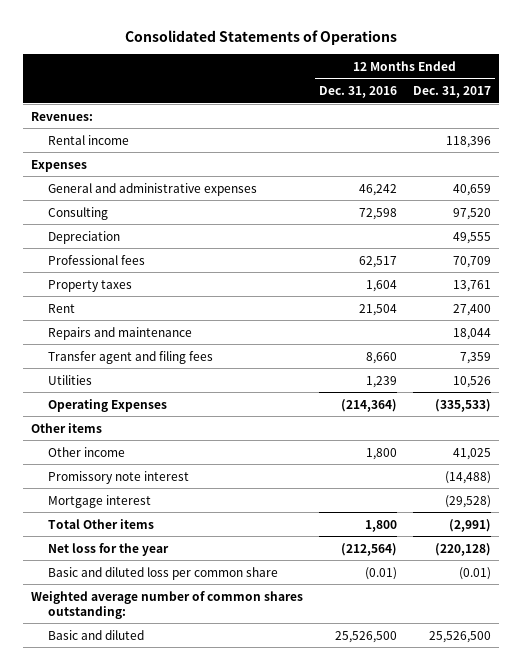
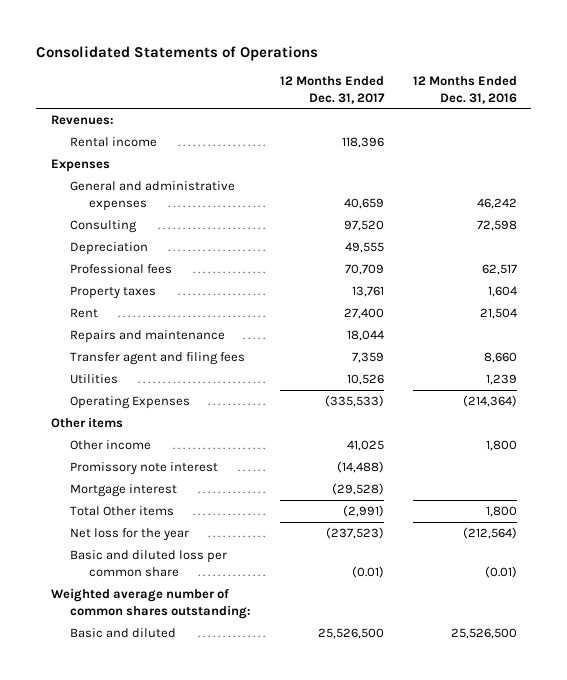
[435,542,492,556] (220,128) -> [325,527,384,540] (237,523)

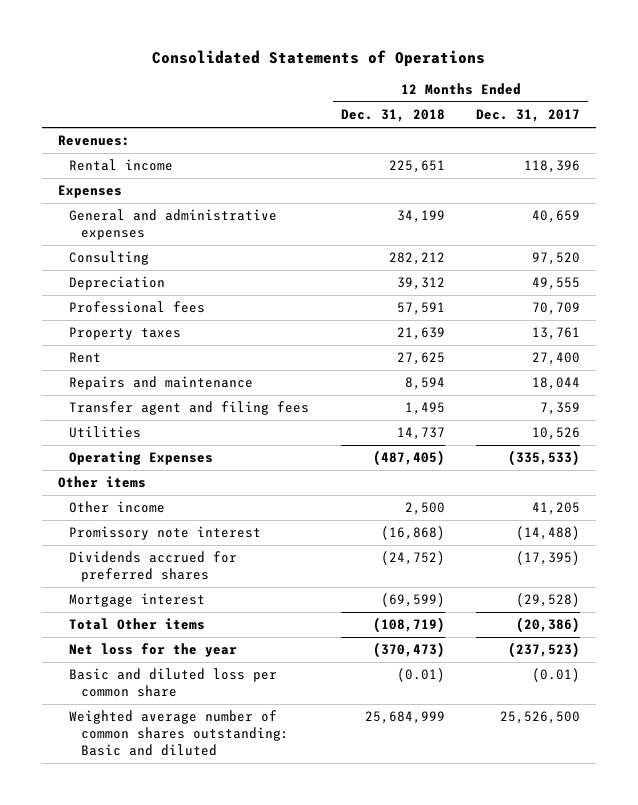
[412,75,517,104] 12 Months Ended Dec. 31, 2016 -> none
none -> [340,109,445,123] Dec. 31, 2018
[346,440,384,452] 41,025 -> [532,502,581,516] 41,205
none -> [69,551,238,583] Dividends accrued for preferred shares
[342,505,384,518] (2,991) -> [516,617,581,634] (20,386)
[50,588,251,619] Weighted average number of common shares outstanding: -> none
[69,628,176,639] Basic and diluted -> [69,710,290,757] Weighted average number of common shares outstanding: Basic and diluted

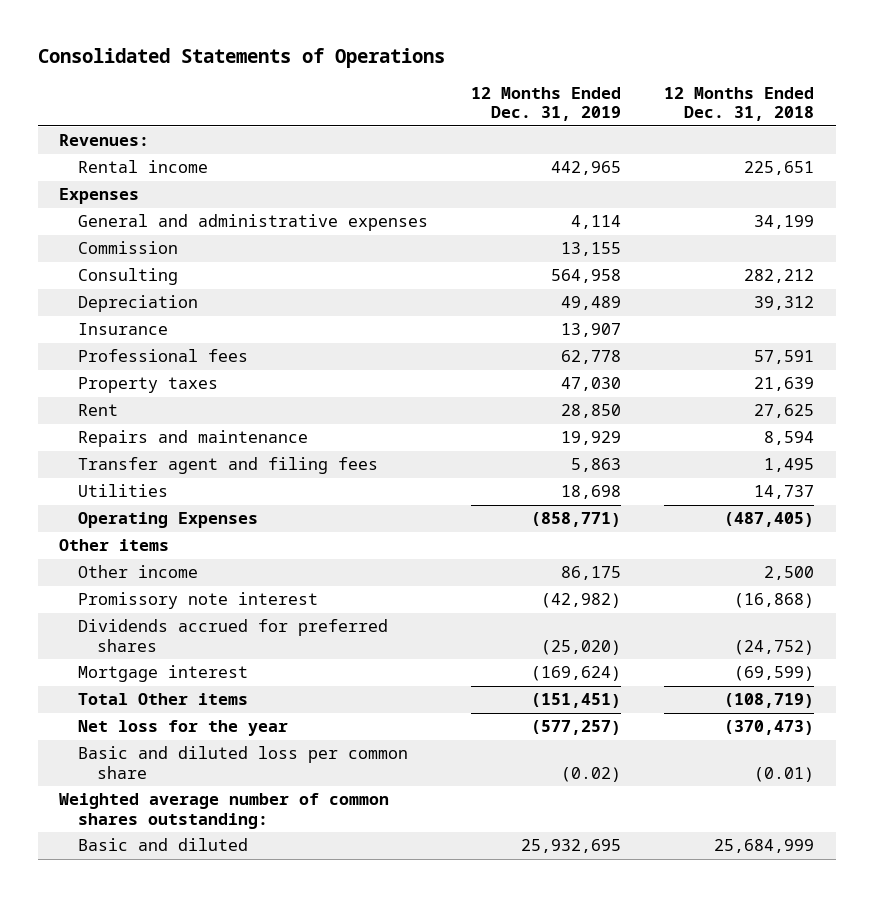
[476,109,581,123] Dec. 31, 2017 -> none
none -> [471,87,622,122] 12 Months Ended Dec. 31, 2019
none -> [78,241,179,255] Commission
none -> [78,323,169,336] Insurance
none -> [59,793,390,829] Weighted average number of common shares outstanding:
[69,710,290,757] Weighted average number of common shares outstanding: Basic and diluted -> [78,838,249,852] Basic and diluted

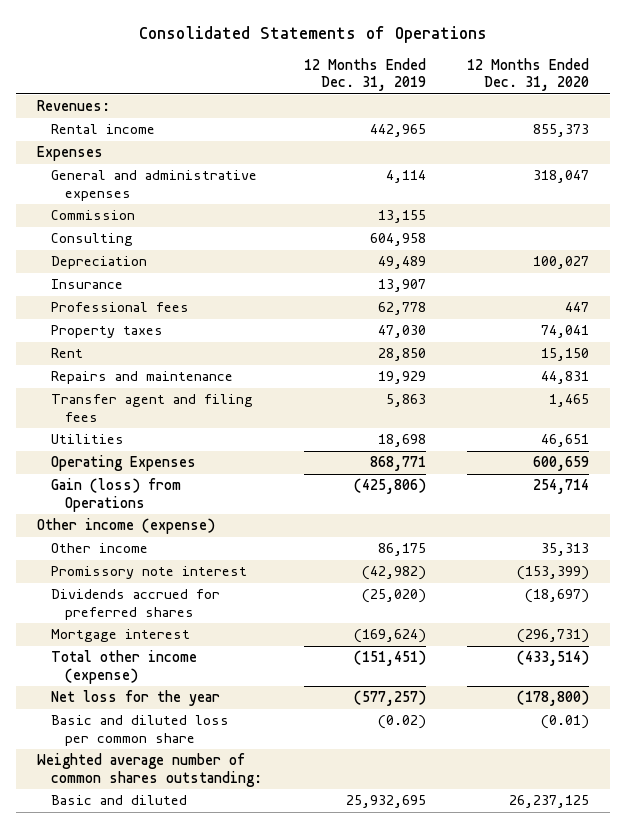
[664,87,815,122] 12 Months Ended Dec. 31, 2018 -> none
none -> [467,58,590,92] 12 Months Ended Dec. 31, 2020
[551,269,622,284] 564,958 -> [369,233,426,247] 604,958
[59,539,170,552] Other items -> none
[531,512,622,528] (858,771) -> [369,456,426,472] 868,771
none -> [51,478,182,512] Gain (loss) from Operations
none -> [37,518,216,535] Other income (expense)
[78,693,249,706] Total Other items -> [51,650,198,684] Total other income (expense)

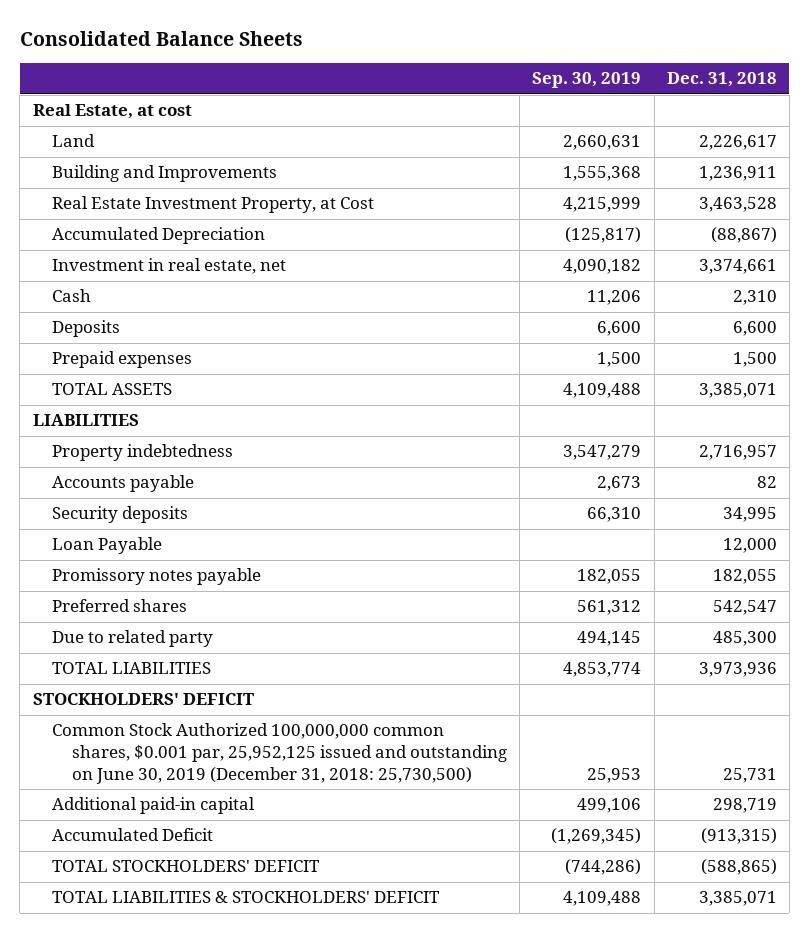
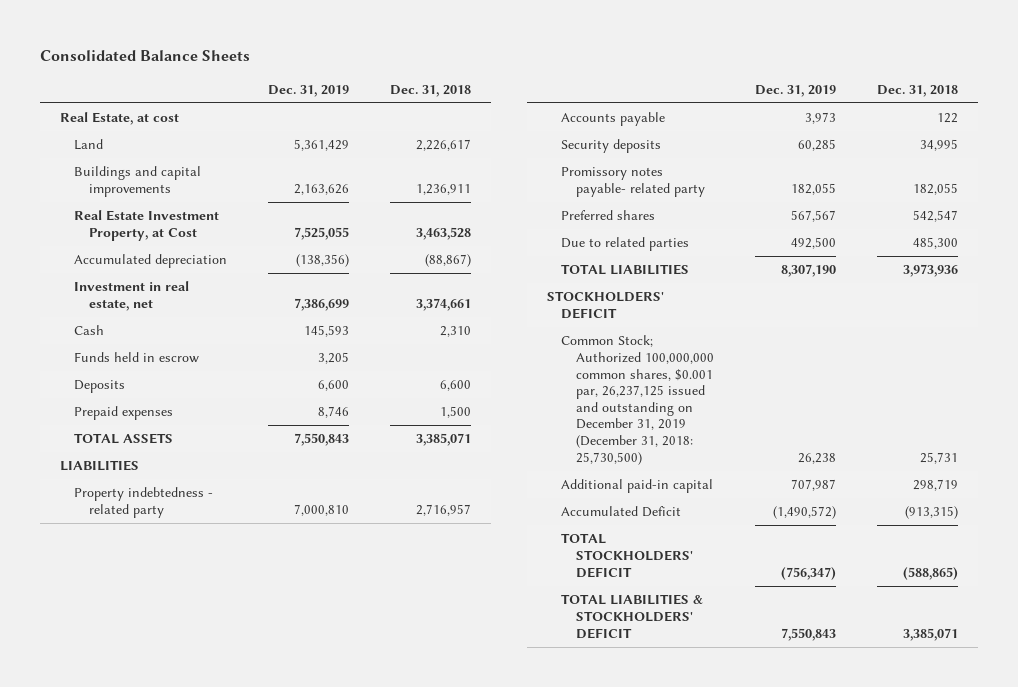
[532,72,642,89] Sep. 30, 2019 -> none
none -> [268,84,350,97] Dec. 31, 2019
[52,165,278,183] Building and Improvements -> [74,166,202,197] Buildings and capital improvements
[52,227,266,245] Accumulated Depreciation -> [74,254,228,269] Accumulated depreciation
none -> [74,352,200,364] Funds held in escrow
[52,444,234,462] Property indebtedness -> [74,487,214,518] Property indebtedness - related party
[756,476,777,489] 82 -> [937,113,959,124] 122
[52,537,163,555] Loan Payable -> none
[52,568,262,586] Promissory notes payable -> [561,167,705,197] Promissory notes payable- related party
[52,630,214,648] Due to related party -> [561,237,690,252] Due to related parties
[52,723,507,785] Common Stock Authorized 100,000,000 common shares, $0.001 par, 25,952,125 issued and outstanding on June 30, 2019 (December 31, 2018: 25,730,500) -> [561,335,714,465] Common Stock; Authorized 100,000,000 common shares, $0.001 par, 26,237,125 issued and outstanding on December 31, 2019 (December 31, 2018: 25,730,500)

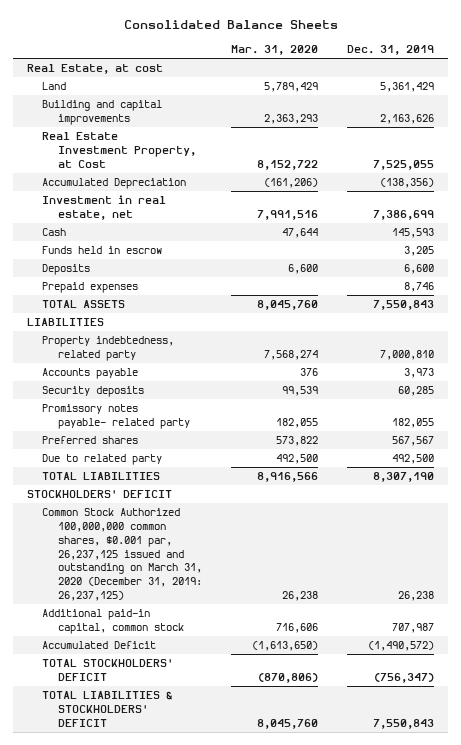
[389,84,471,97] Dec. 31, 2018 -> none
none -> [230,45,318,56] Mar. 31, 2020
[74,166,202,197] Buildings and capital improvements -> [42,100,163,126] Building and capital improvements
[74,254,228,269] Accumulated depreciation -> [42,178,187,190] Accumulated Depreciation
[74,487,214,518] Property indebtedness - related party -> [42,336,175,362] Property indebtedness, related party
[561,237,690,252] Due to related parties -> [42,454,163,466] Due to related party
[561,335,714,465] Common Stock; Authorized 100,000,000 common shares, $0.001 par, 26,237,125 issued and outstanding on December 31, 2019 (December 31, 2018: 25,730,500) -> [42,508,202,602] Common Stock Authorized 100,000,000 common shares, $0.001 par, 26,237,125 issued and outstanding on March 31, 2020 (December 31, 2019: 26,237,125)
[561,479,714,494] Additional paid-in capital -> [42,609,184,635] Additional paid-in capital, common stock

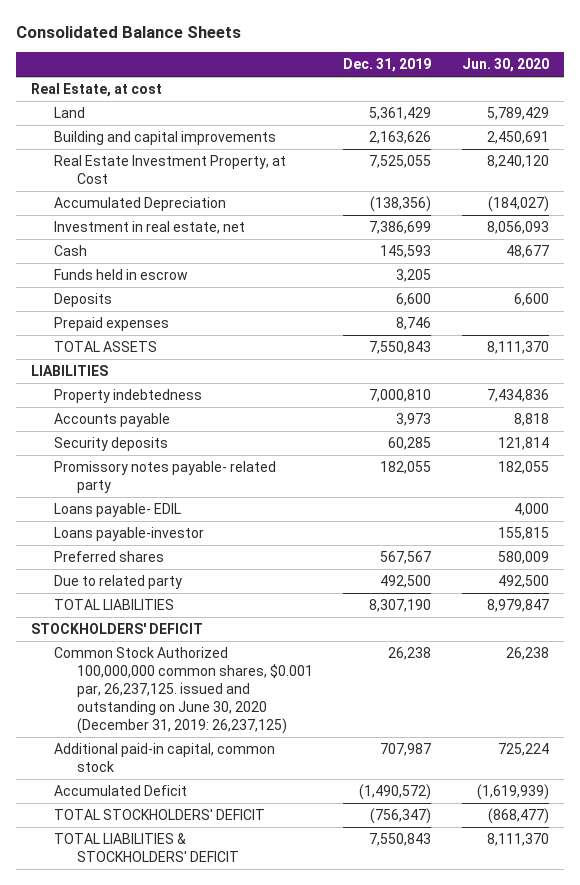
[230,45,318,56] Mar. 31, 2020 -> none
none -> [462,58,550,73] Jun. 30, 2020
[42,336,175,362] Property indebtedness, related party -> [54,388,203,403] Property indebtedness
none -> [54,502,182,517] Loans payable- EDIL
none -> [54,526,205,541] Loans payable-investor
[42,508,202,602] Common Stock Authorized 100,000,000 common shares, $0.001 par, 26,237,125 issued and outstanding on March 31, 2020 (December 31, 2019: 26,237,125) -> [54,646,313,735] Common Stock Authorized 100,000,000 common shares, $0.001 par, 26,237,125. issued and outstanding on June 30, 2020 (December 31, 2019: 26,237,125)

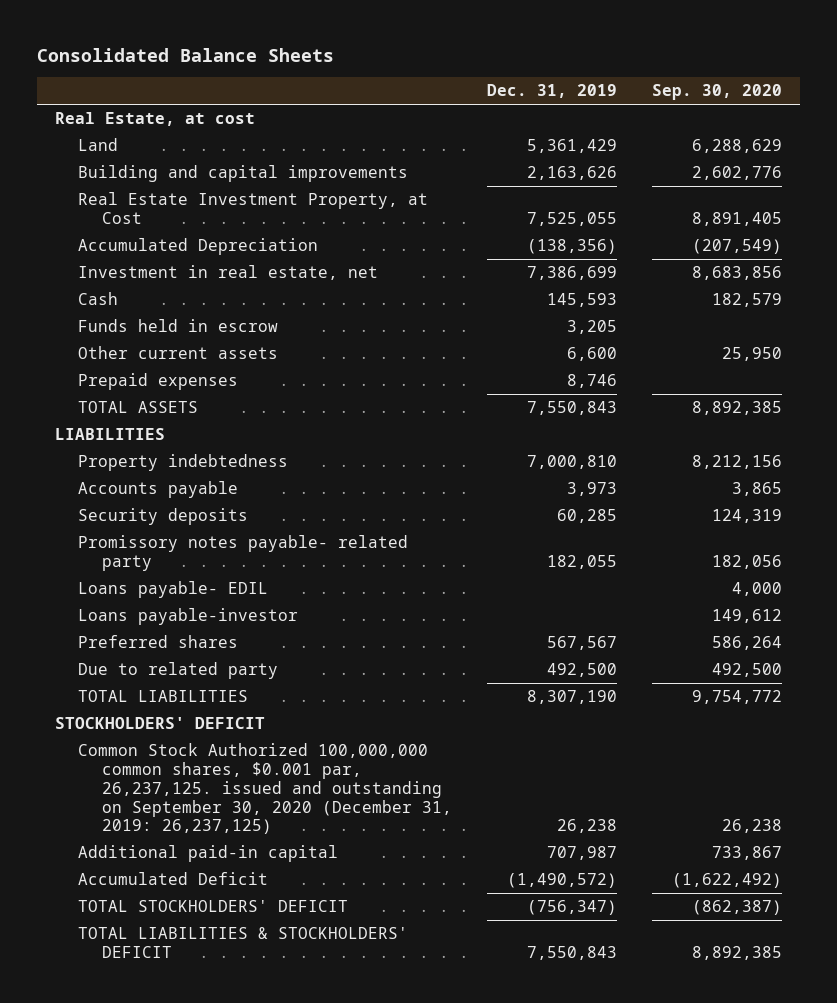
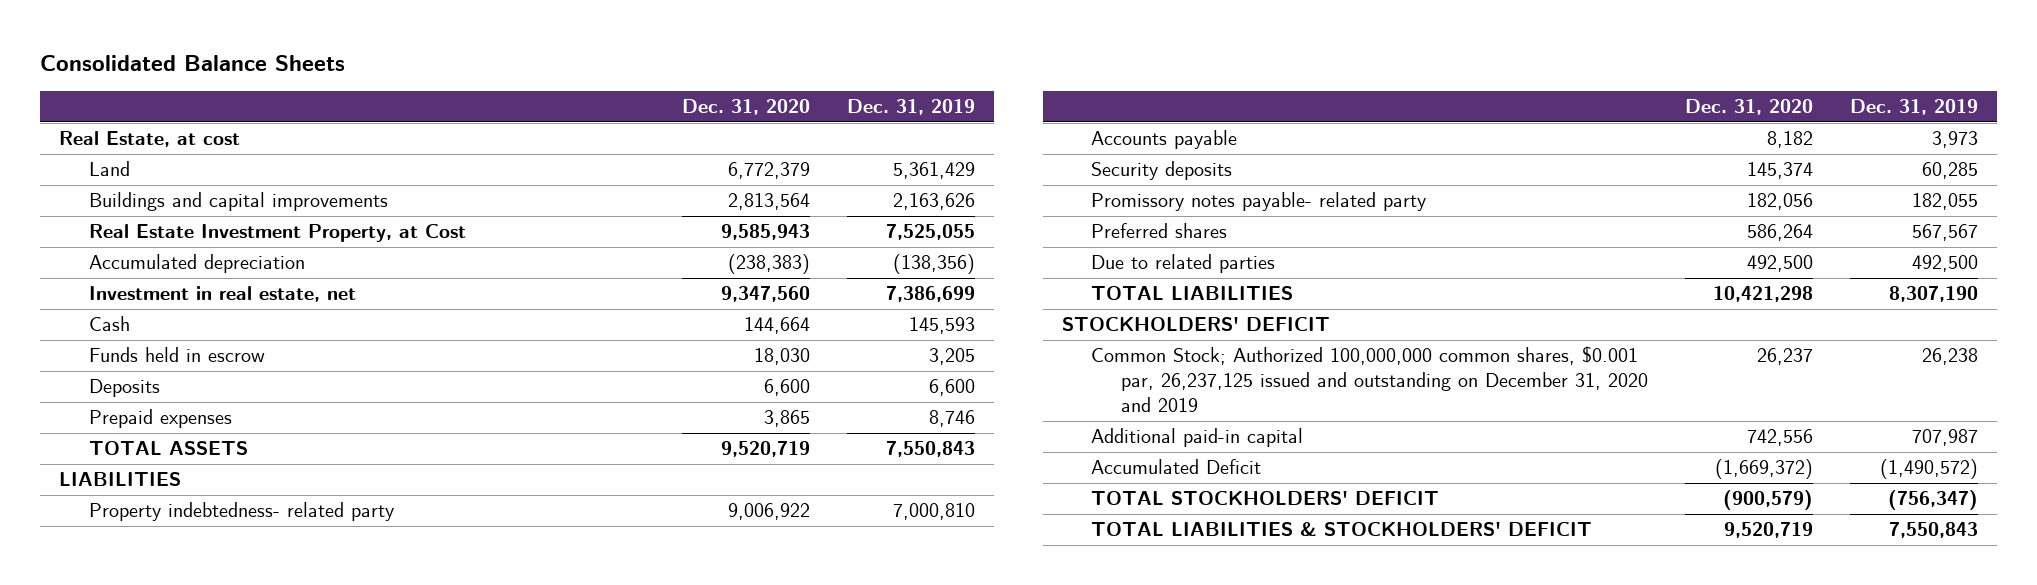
[652,84,783,101] Sep. 30, 2020 -> none
none -> [682,99,811,116] Dec. 31, 2020
[78,165,409,183] Building and capital improvements -> [88,192,388,212] Buildings and capital improvements
[78,238,319,256] Accumulated Depreciation -> [88,254,305,274] Accumulated depreciation
[78,346,279,360] Other current assets -> none
none -> [88,379,160,398] Deposits
[78,454,289,472] Property indebtedness -> [88,502,394,522] Property indebtedness- related party
[78,581,269,599] Loans payable- EDIL -> none
[78,608,299,626] Loans payable-investor -> none
[78,662,279,680] Due to related party -> [1091,254,1276,274] Due to related parties
[78,743,452,835] Common Stock Authorized 100,000,000 common shares, $0.001 par, 26,237,125. issued and outstanding on September 30, 2020 (December 31, 2019: 26,237,125) -> [1091,346,1648,413] Common Stock; Authorized 100,000,000 common shares, $0.001 par, 26,237,125 issued and outstanding on December 31, 2020 and 2019

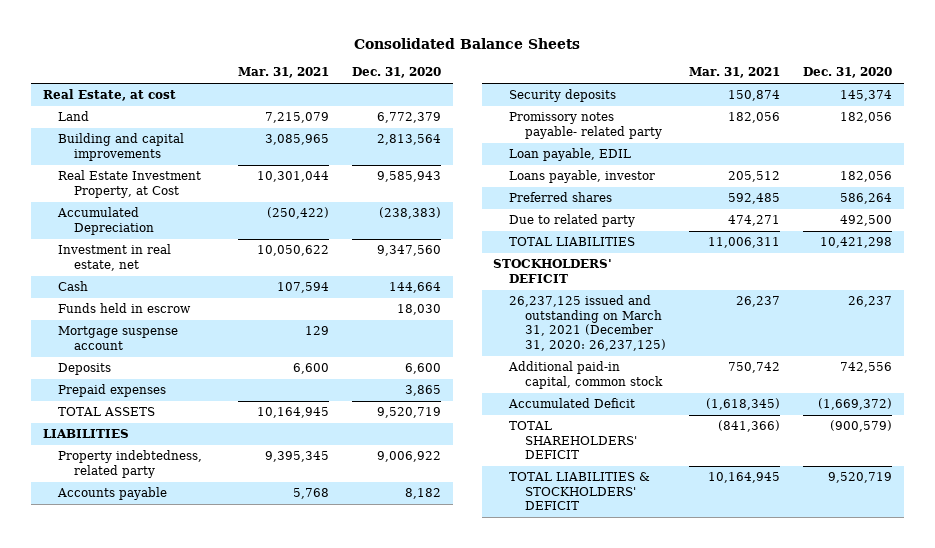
[847,99,976,116] Dec. 31, 2019 -> none
none -> [238,67,330,79] Mar. 31, 2021
[88,192,388,212] Buildings and capital improvements -> [58,133,185,161] Building and capital improvements
[88,254,305,274] Accumulated depreciation -> [57,207,155,235] Accumulated Depreciation
none -> [58,326,179,350] Mortgage suspense account
[88,502,394,522] Property indebtedness- related party -> [58,450,203,478] Property indebtedness, related party
none -> [509,148,632,162] Loan payable, EDIL
none -> [509,170,656,184] Loans payable, investor
[1091,254,1276,274] Due to related parties -> [509,214,636,228] Due to related party
[1091,346,1648,413] Common Stock; Authorized 100,000,000 common shares, $0.001 par, 26,237,125 issued and outstanding on December 31, 2020 and 2019 -> [509,295,666,351] 26,237,125 issued and outstanding on March 31, 2021 (December 31, 2020: 26,237,125)
[1091,428,1304,448] Additional paid-in capital -> [508,361,663,389] Additional paid-in capital, common stock
[1091,491,1440,506] TOTAL STOCKHOLDERS' DEFICIT -> [509,421,637,460] TOTAL SHAREHOLDERS' DEFICIT

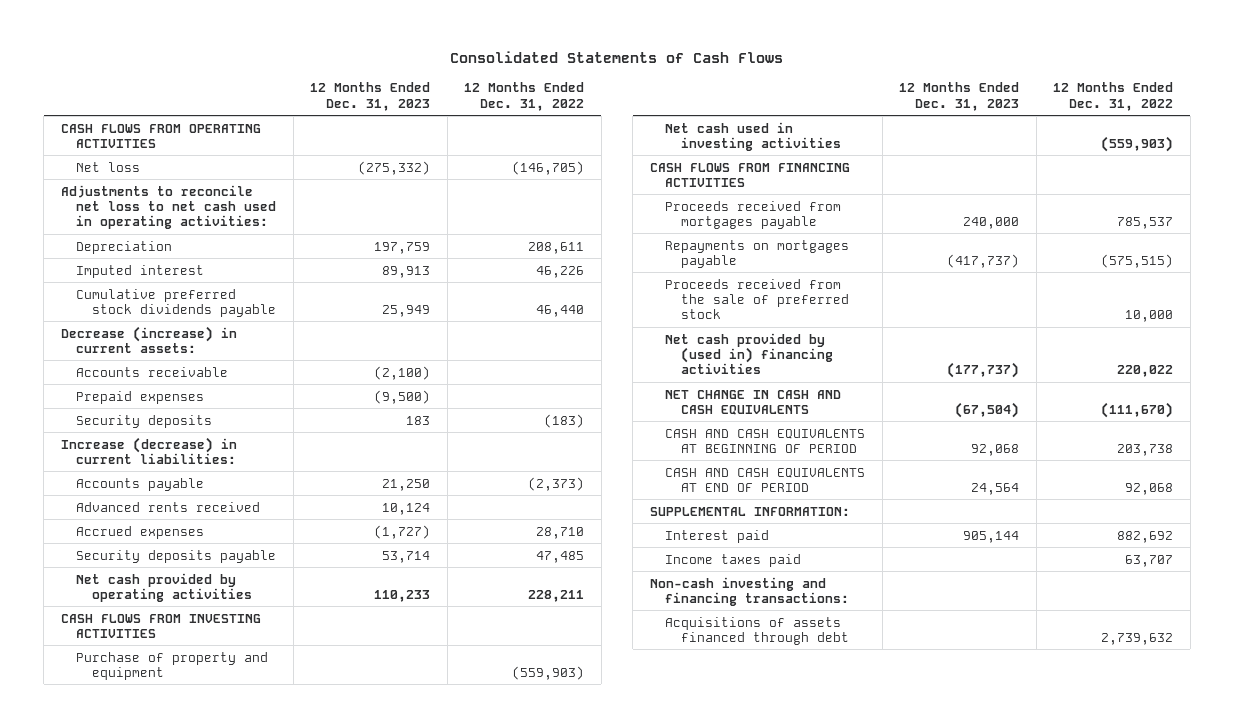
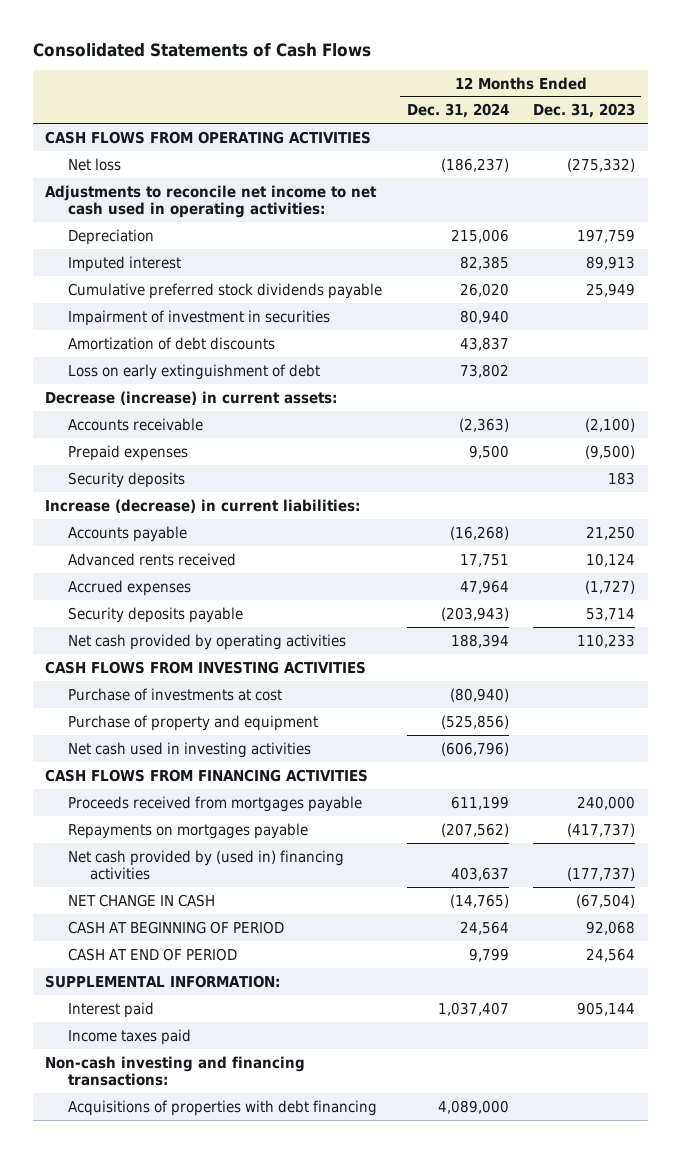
[464,82,585,111] 12 Months Ended Dec. 31, 2022 -> none
none -> [406,103,509,119] Dec. 31, 2024
[60,184,277,229] Adjustments to reconcile net loss to net cash used in operating activities: -> [45,184,378,218] Adjustments to reconcile net income to net cash used in operating activities:
none -> [67,309,330,326] Impairment of investment in securities
none -> [67,336,275,350] Amortization of debt discounts
none -> [67,363,320,380] Loss on early extinguishment of debt
none -> [67,687,282,701] Purchase of investments at cost
[665,278,849,319] Proceeds received from the sale of preferred stock -> none
[665,389,842,415] NET CHANGE IN CASH AND CASH EQUIVALENTS -> [67,893,215,907] NET CHANGE IN CASH
[665,428,866,453] CASH AND CASH EQUIVALENTS AT BEGINNING OF PERIOD -> [67,920,284,934] CASH AT BEGINNING OF PERIOD
[665,467,866,492] CASH AND CASH EQUIVALENTS AT END OF PERIOD -> [67,947,237,961] CASH AT END OF PERIOD
[665,616,849,645] Acquisitions of assets financed through debt -> [67,1099,377,1116] Acquisitions of properties with debt financing

